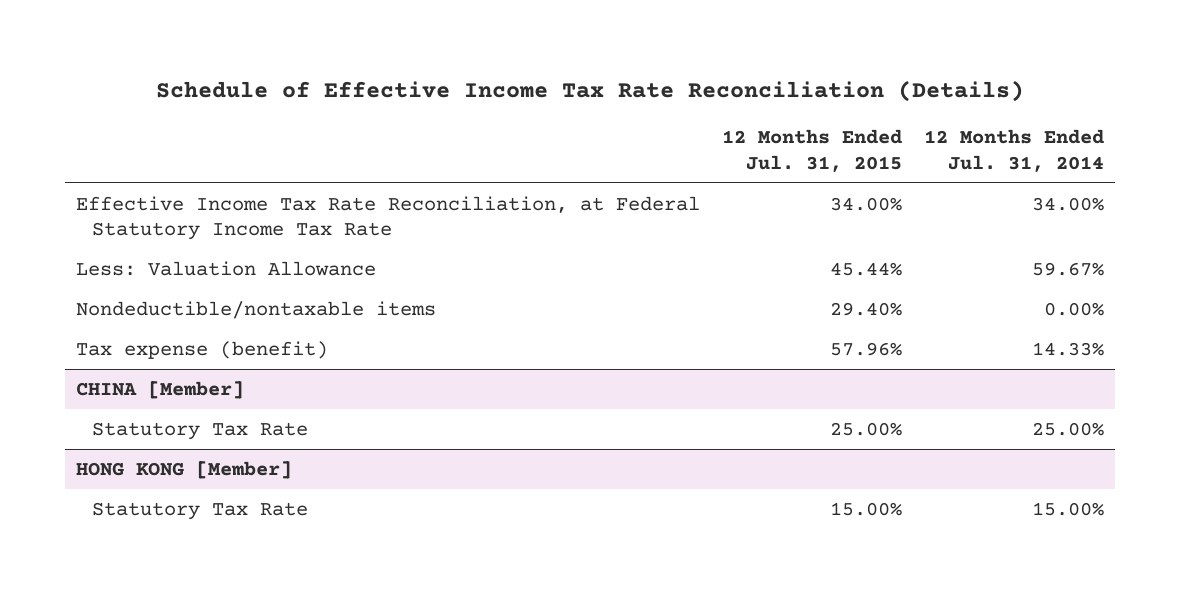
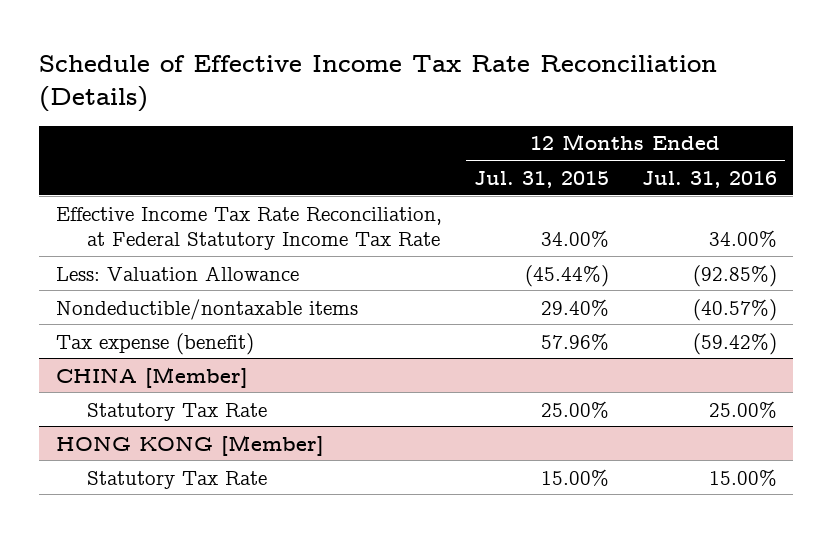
[923,129,1104,172] 12 Months Ended Jul. 31, 2014 -> none
none -> [641,170,777,188] Jul. 31, 2016
[829,262,902,277] 45.44% -> [525,264,610,287] (45.44%)

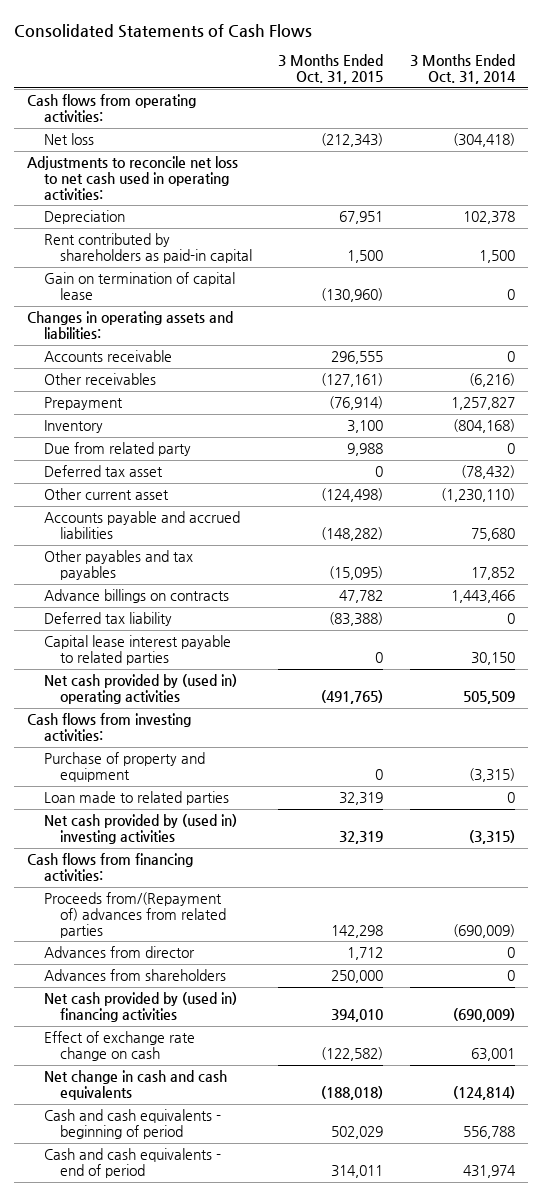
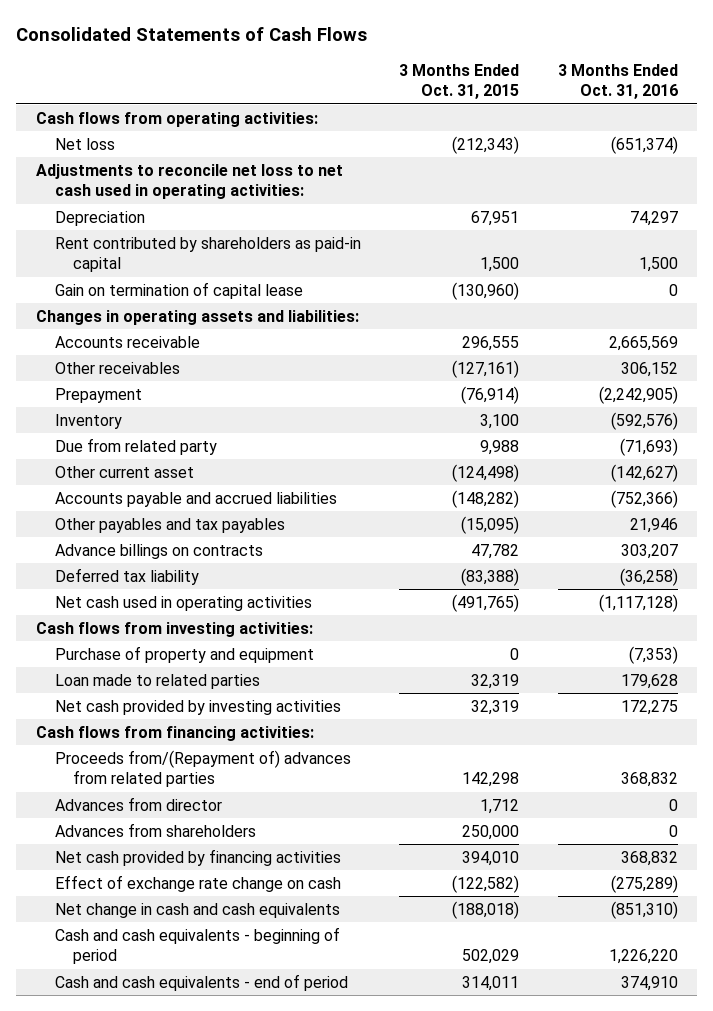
[409,54,516,85] 3 Months Ended Oct. 31, 2014 -> none
none -> [557,63,678,100] 3 Months Ended Oct. 31, 2016
[43,465,163,478] Deferred tax asset -> none
[43,635,231,665] Capital lease interest payable to related parties -> none
[43,674,237,704] Net cash provided by (used in) operating activities -> [54,595,312,611] Net cash used in operating activities
[43,814,237,844] Net cash provided by (used in) investing activities -> [54,699,341,715] Net cash provided by investing activities
[43,992,237,1022] Net cash provided by (used in) financing activities -> [54,848,341,866] Net cash provided by financing activities

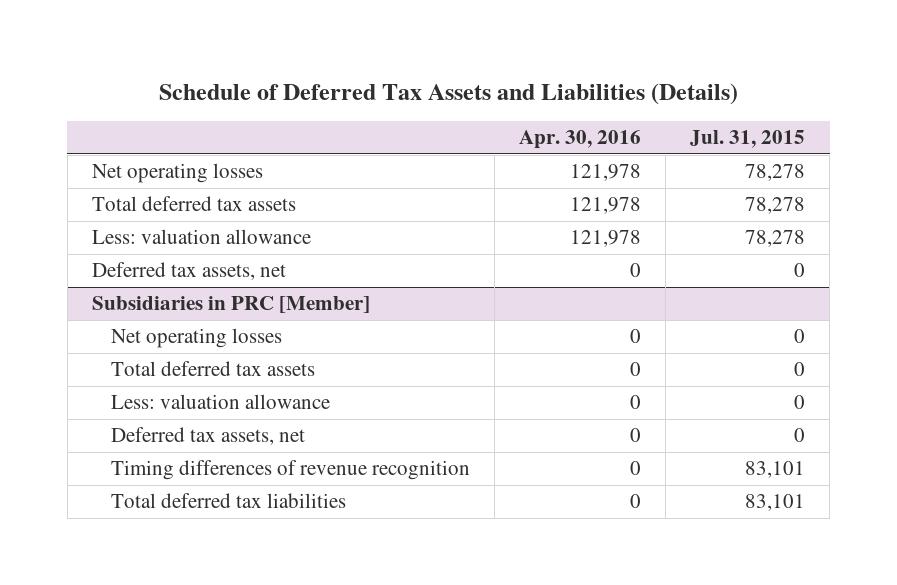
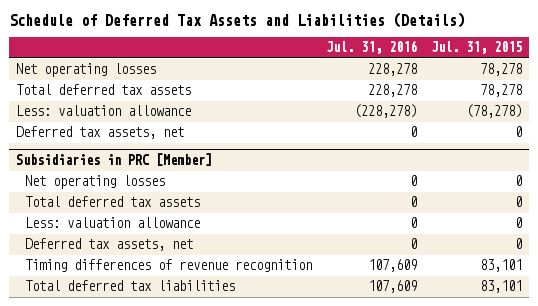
[518,130,641,150] Apr. 30, 2016 -> none
none -> [326,40,418,55] Jul. 31, 2016
[745,230,806,248] 78,278 -> [466,104,523,119] (78,278)

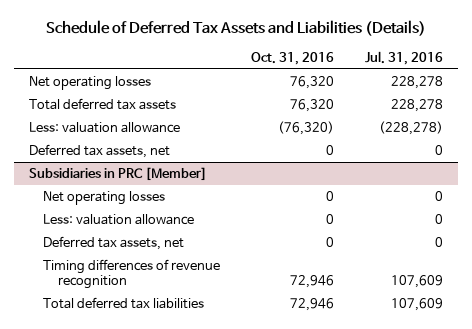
[431,41,523,55] Jul. 31, 2015 -> none
none -> [251,51,335,65] Oct. 31, 2016
[25,196,201,208] Total deferred tax assets -> none

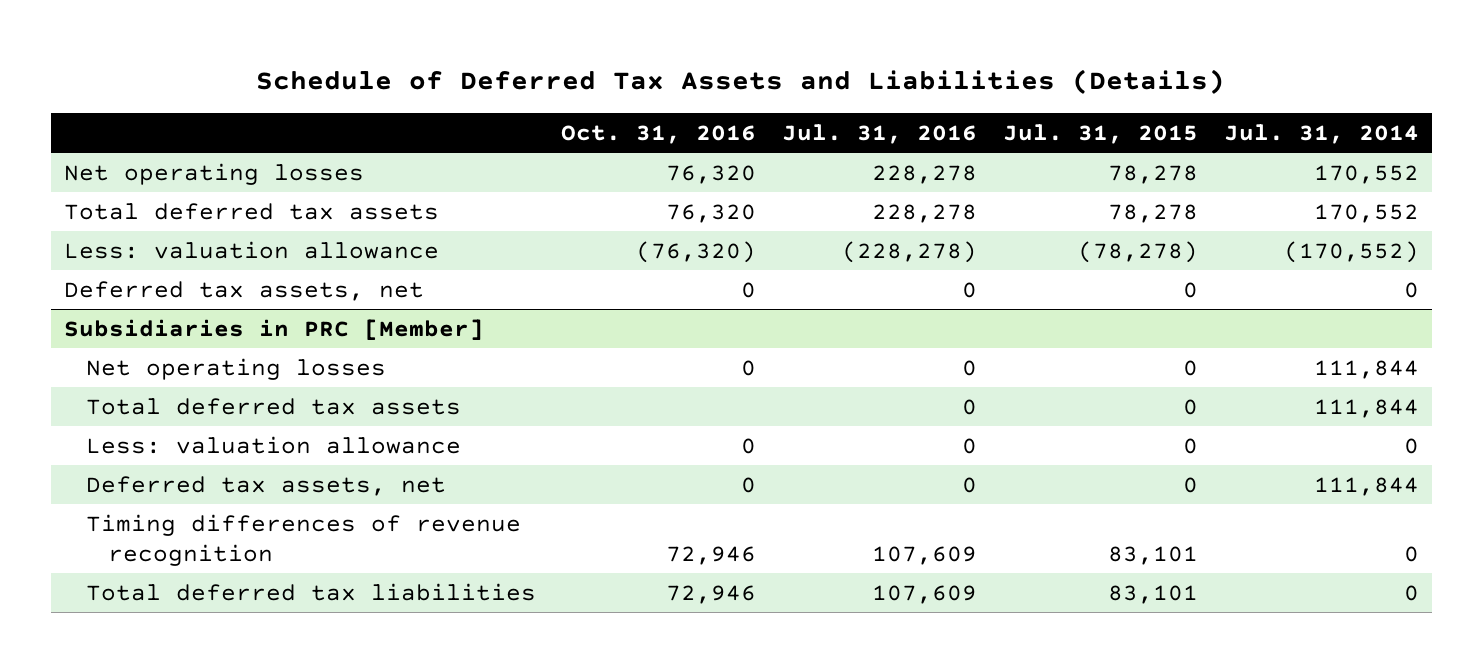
none -> [1002,123,1198,144] Jul. 31, 2015
none -> [1223,123,1419,144] Jul. 31, 2014
none -> [85,397,461,415] Total deferred tax assets

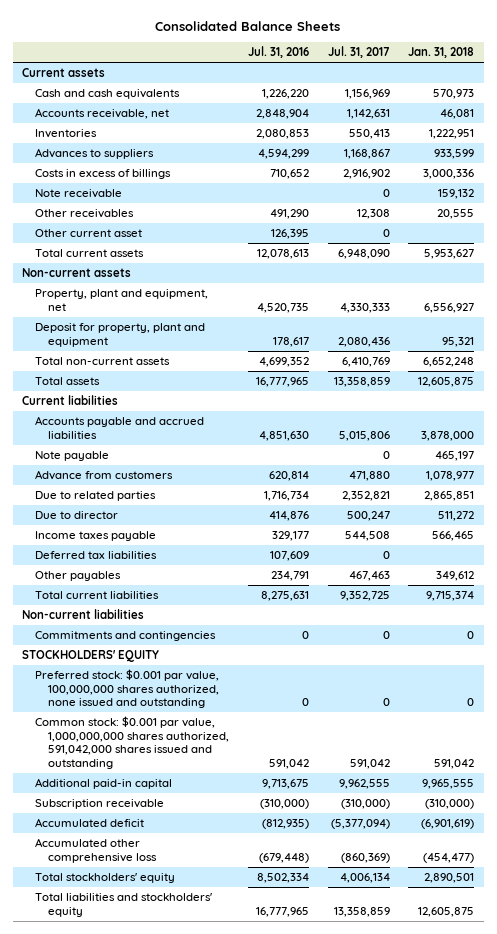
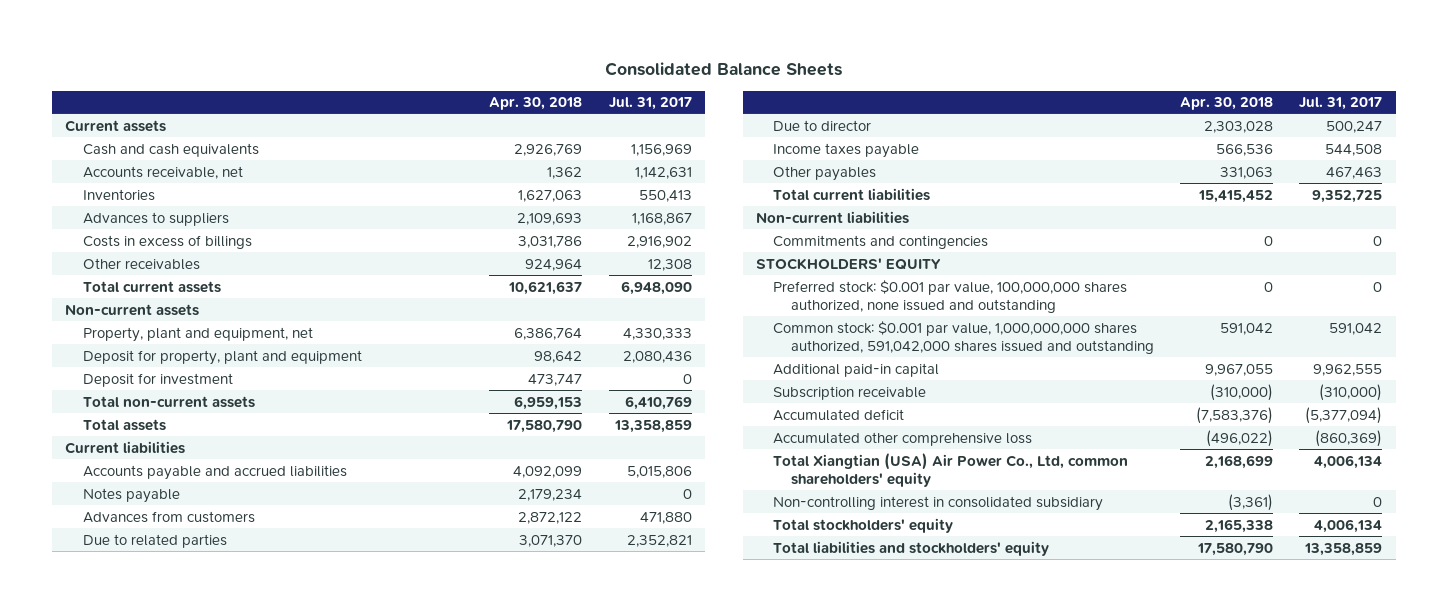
[248,46,310,59] Jul. 31, 2016 -> none
[408,47,475,59] Jan. 31, 2018 -> none
none -> [489,97,583,111] Apr. 30, 2018
[35,189,123,199] Note receivable -> none
[35,229,143,238] Other current asset -> none
none -> [82,372,233,387] Deposit for investment
[35,451,110,462] Note payable -> [82,487,180,503] Notes payable
[35,470,174,481] Advance from customers -> [82,510,255,523] Advances from customers
[35,551,158,560] Deferred tax liabilities -> none
none -> [773,452,1129,487] Total Xiangtian (USA) Air Power Co., Ltd, common shareholders' equity
none -> [773,495,1104,511] Non-controlling interest in consolidated subsidiary

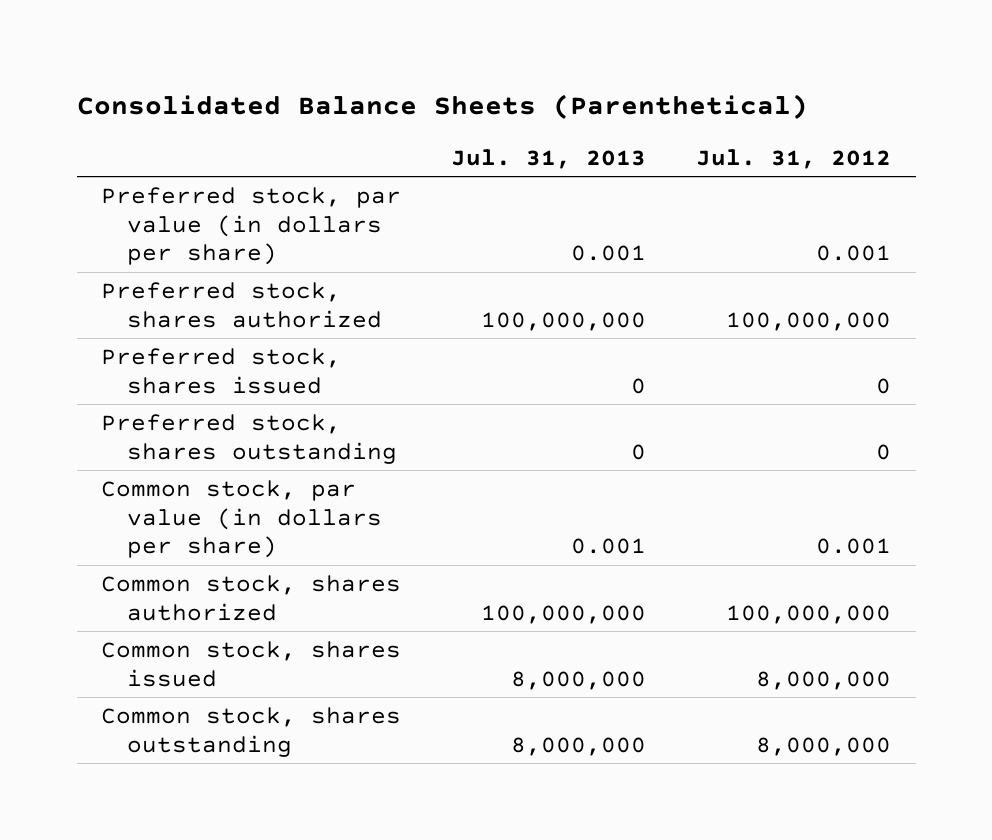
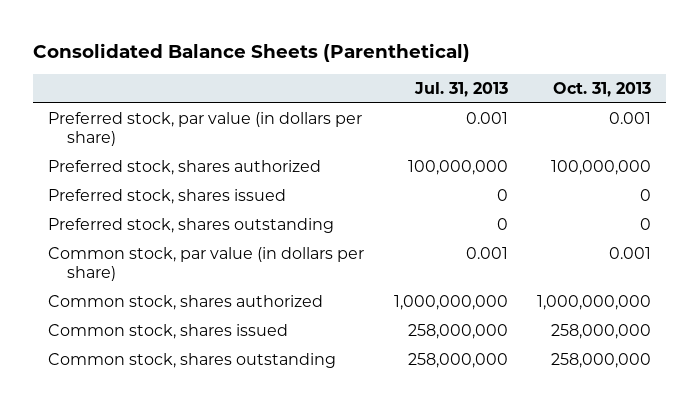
[695,148,891,169] Jul. 31, 2012 -> none
none -> [553,81,652,97] Oct. 31, 2013
[481,604,647,624] 100,000,000 -> [393,294,508,310] 1,000,000,000
[511,670,647,690] 8,000,000 -> [407,323,508,339] 258,000,000
[511,736,647,756] 8,000,000 -> [407,352,508,368] 258,000,000

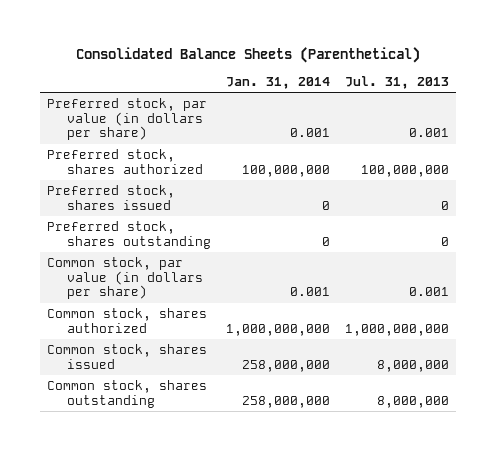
[553,81,652,97] Oct. 31, 2013 -> none
none -> [225,76,330,89] Jan. 31, 2014
[407,323,508,339] 258,000,000 -> [376,359,449,372] 8,000,000
[407,352,508,368] 258,000,000 -> [376,395,449,408] 8,000,000

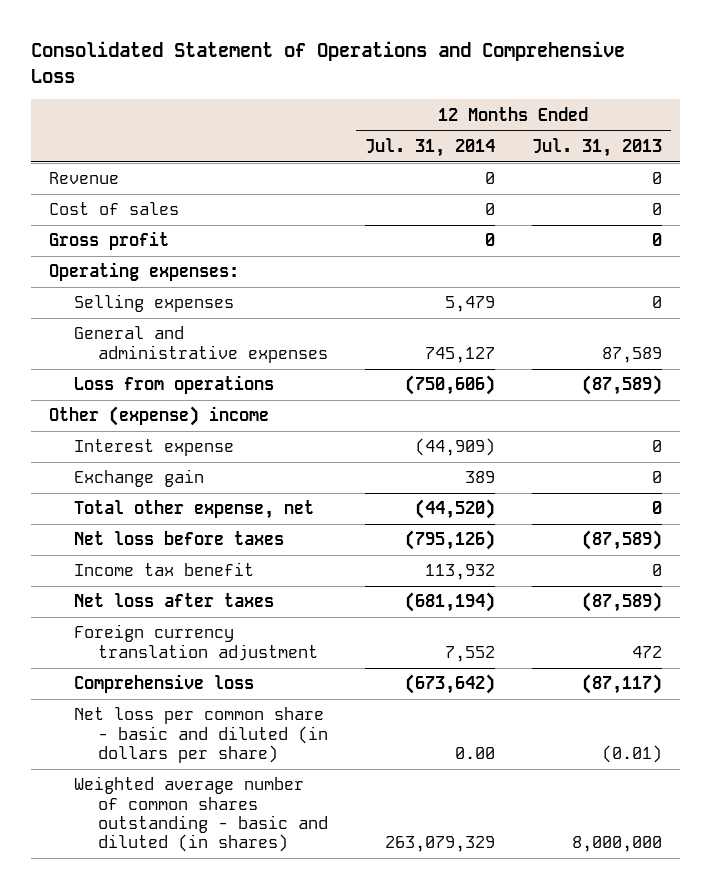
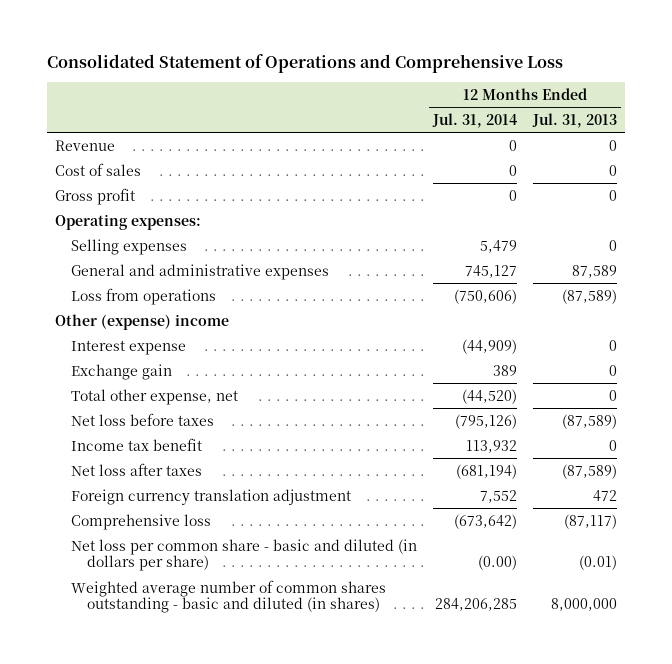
[454,746,495,759] 0.00 -> [478,555,518,571] (0.00)
[384,836,495,853] 263,079,329 -> [435,598,518,612] 284,206,285

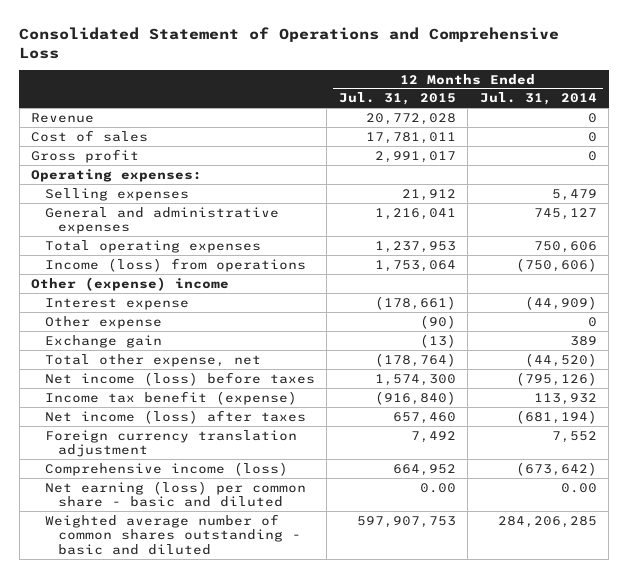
[532,112,618,128] Jul. 31, 2013 -> none
none -> [338,92,456,106] Jul. 31, 2015
none -> [44,239,261,253] Total operating expenses
[71,287,217,305] Loss from operations -> [44,257,306,272] Income (loss) from operations
none -> [44,315,162,329] Other expense
[71,412,215,426] Net loss before taxes -> [44,371,315,386] Net income (loss) before taxes
[71,437,203,451] Income tax benefit -> [44,390,297,405] Income tax benefit (expense)
[71,462,203,476] Net loss after taxes -> [44,409,306,424] Net income (loss) after taxes
[71,513,212,530] Comprehensive loss -> [44,461,288,476] Comprehensive income (loss)
[71,538,418,572] Net loss per common share - basic and diluted (in dollars per share) -> [44,480,306,508] Net earning (loss) per common share - basic and diluted
[478,555,518,571] (0.00) -> [560,482,597,493] 0.00
[71,579,387,614] Weighted average number of common shares outstanding - basic and diluted (in shares) -> [44,513,302,555] Weighted average number of common shares outstanding - basic and diluted

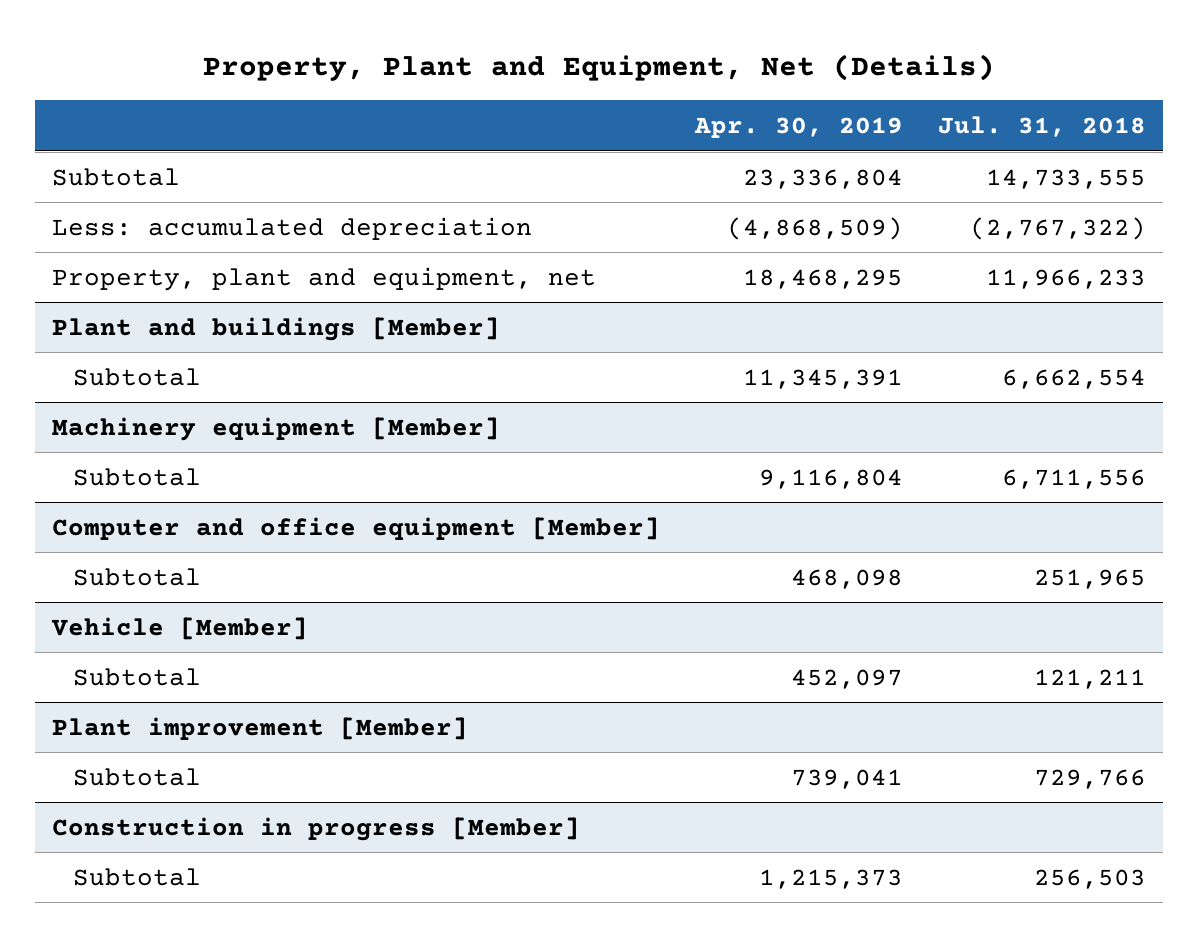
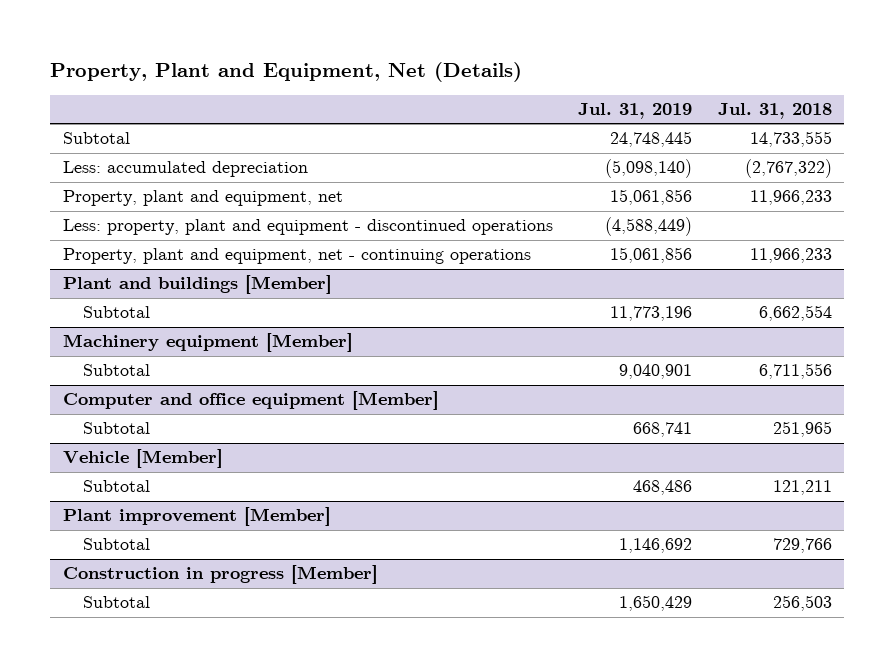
[693,116,903,138] Apr. 30, 2019 -> none
none -> [578,102,693,119] Jul. 31, 2019
none -> [62,219,553,236] Less: property, plant and equipment - discontinued operations
none -> [62,248,531,265] Property, plant and equipment, net - continuing operations

